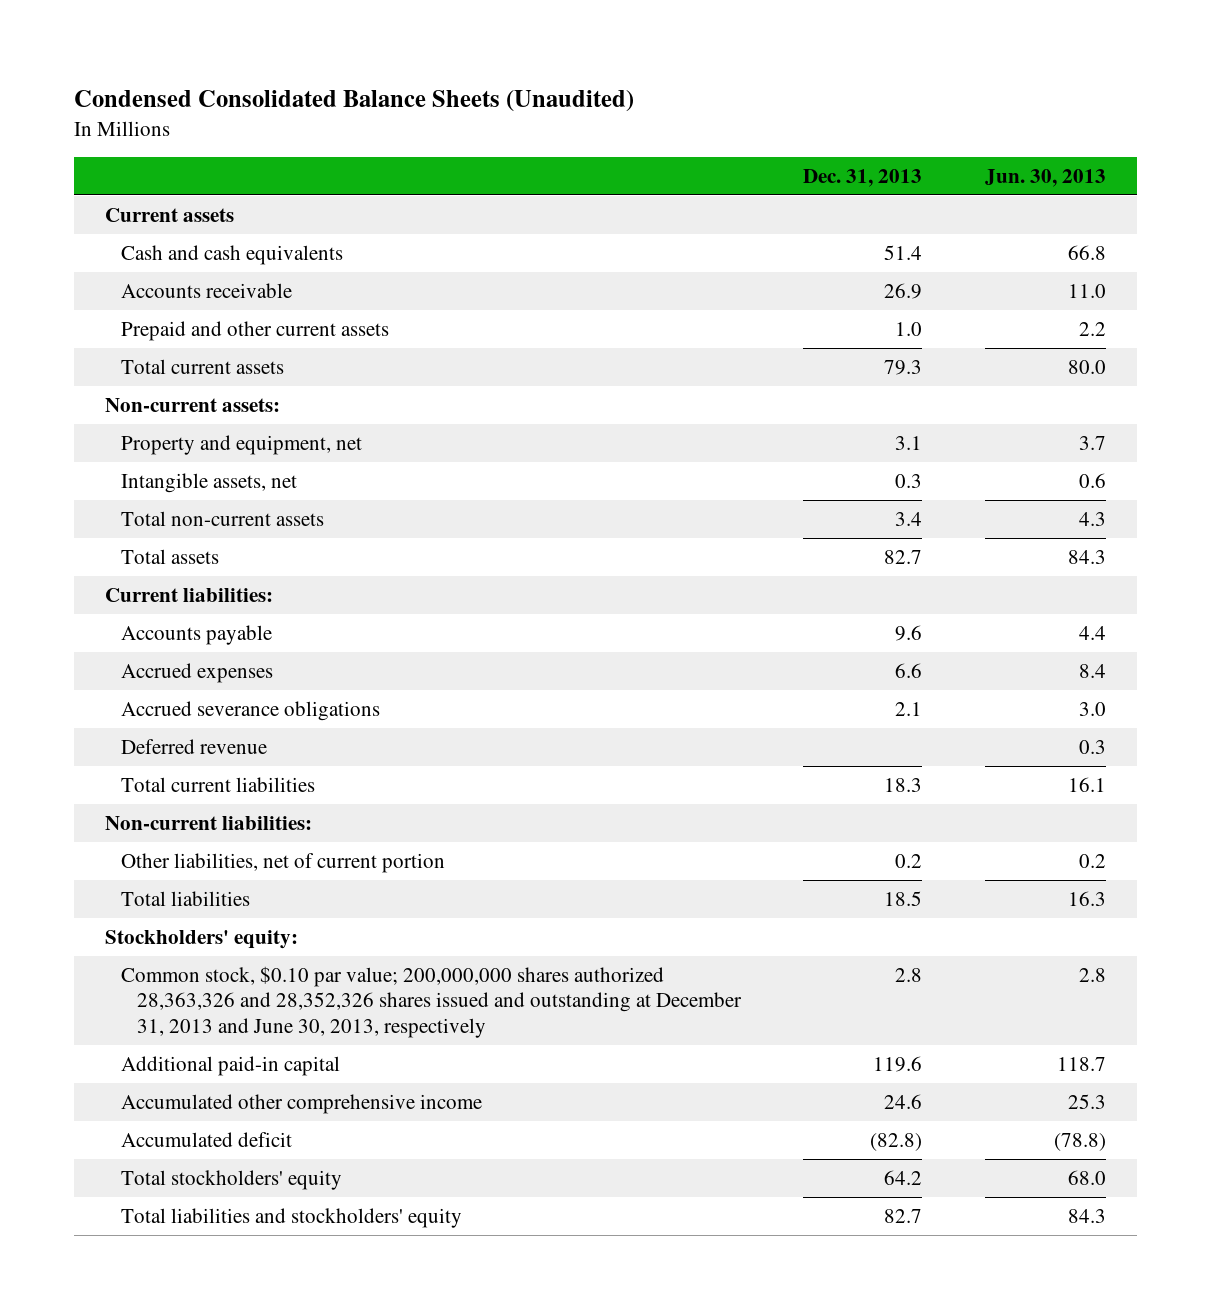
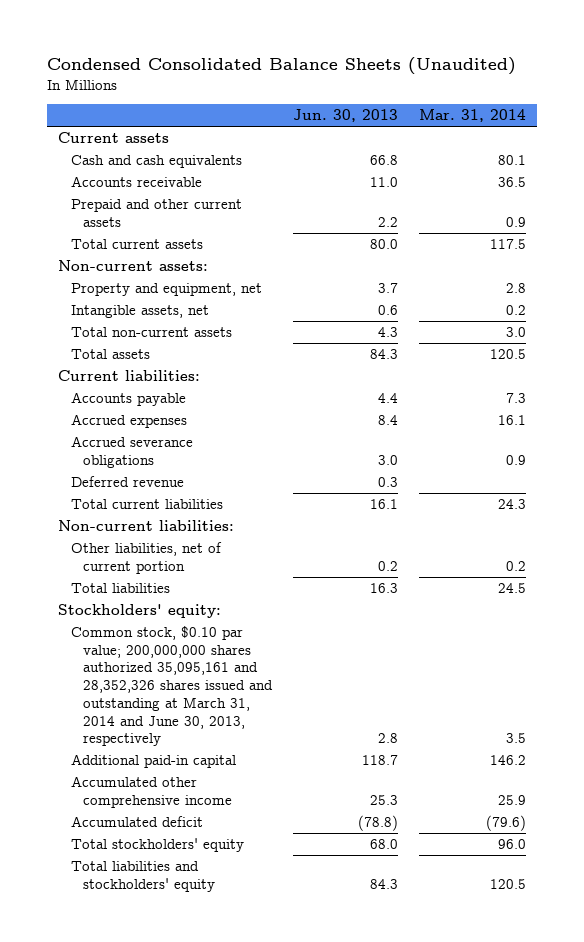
[803,168,923,187] Dec. 31, 2013 -> none
none -> [419,109,527,123] Mar. 31, 2014
[120,966,742,1038] Common stock, $0.10 par value; 200,000,000 shares authorized 28,363,326 and 28,352,326 shares issued and outstanding at December 31, 2013 and June 30, 2013, respectively -> [70,625,274,747] Common stock, $0.10 par value; 200,000,000 shares authorized 35,095,161 and 28,352,326 shares issued and outstanding at March 31, 2014 and June 30, 2013, respectively

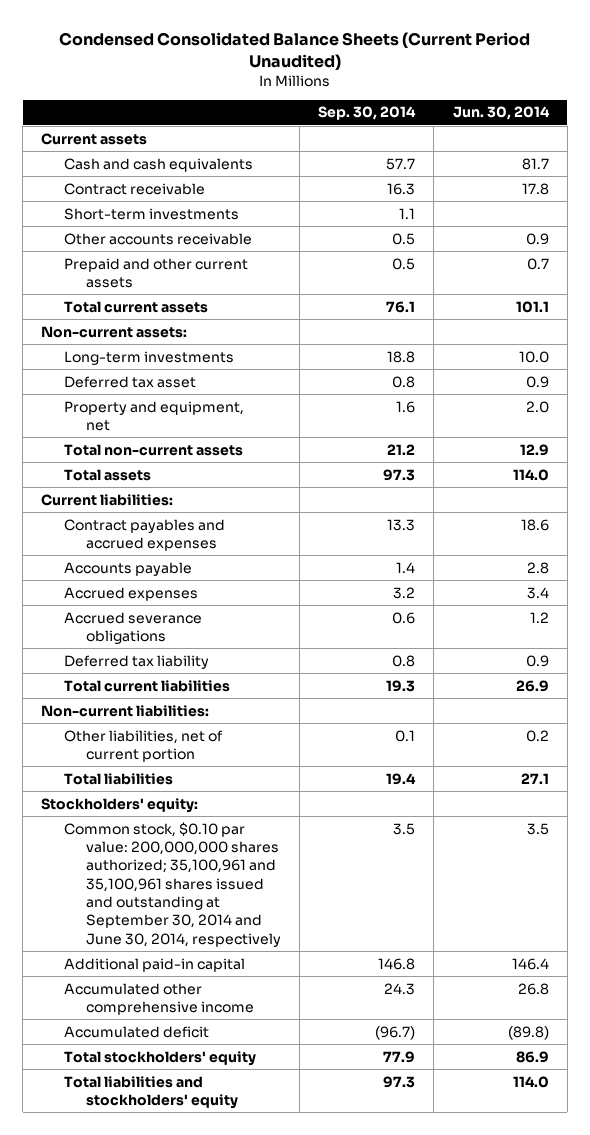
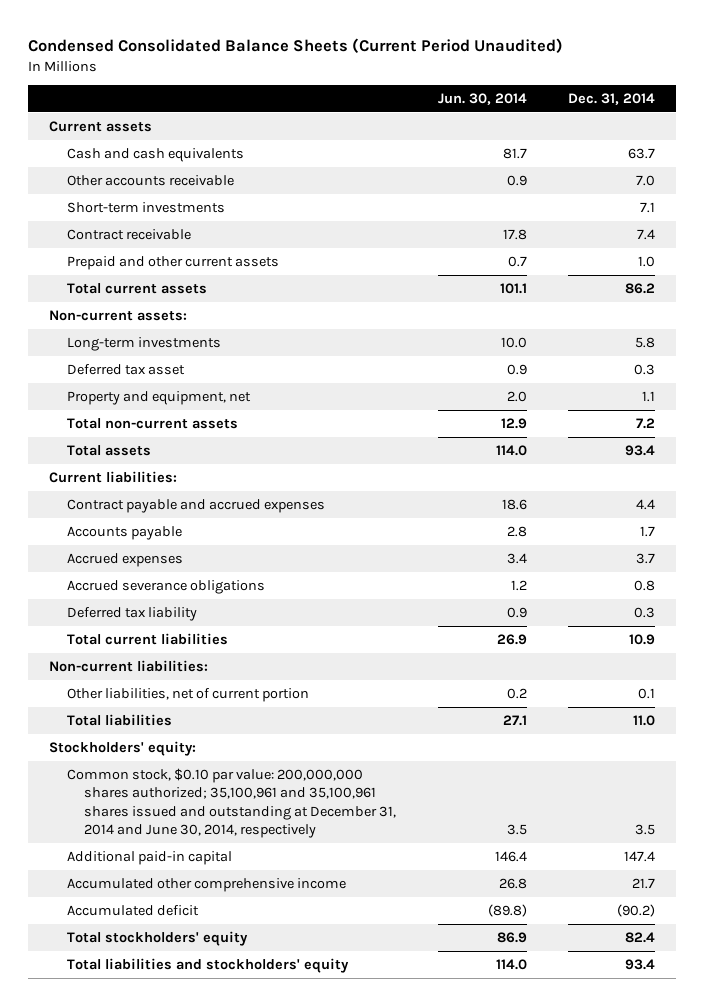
[318,106,417,121] Sep. 30, 2014 -> none
none -> [568,93,656,106] Dec. 31, 2014
[63,207,239,220] Short-term investments -> [66,201,225,213] Short-term investments
[63,182,205,195] Contract receivable -> [66,228,191,240] Contract receivable
[63,518,225,551] Contract payables and accrued expenses -> [66,498,325,513] Contract payable and accrued expenses
[63,821,282,947] Common stock, $0.10 par value: 200,000,000 shares authorized; 35,100,961 and 35,100,961 shares issued and outstanding at September 30, 2014 and June 30, 2014, respectively -> [66,767,397,839] Common stock, $0.10 par value: 200,000,000 shares authorized; 35,100,961 and 35,100,961 shares issued and outstanding at December 31, 2014 and June 30, 2014, respectively

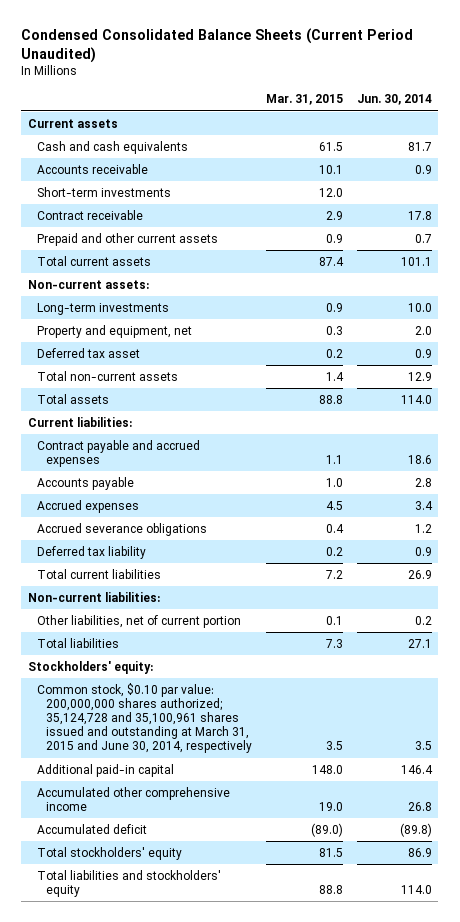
[568,93,656,106] Dec. 31, 2014 -> none
none -> [265,94,343,106] Mar. 31, 2015
[66,174,234,186] Other accounts receivable -> [37,163,149,174] Accounts receivable
[66,363,185,375] Deferred tax asset -> [37,347,141,358] Deferred tax asset
[66,767,397,839] Common stock, $0.10 par value: 200,000,000 shares authorized; 35,100,961 and 35,100,961 shares issued and outstanding at December 31, 2014 and June 30, 2014, respectively -> [37,682,253,754] Common stock, $0.10 par value: 200,000,000 shares authorized; 35,124,728 and 35,100,961 shares issued and outstanding at March 31, 2015 and June 30, 2014, respectively

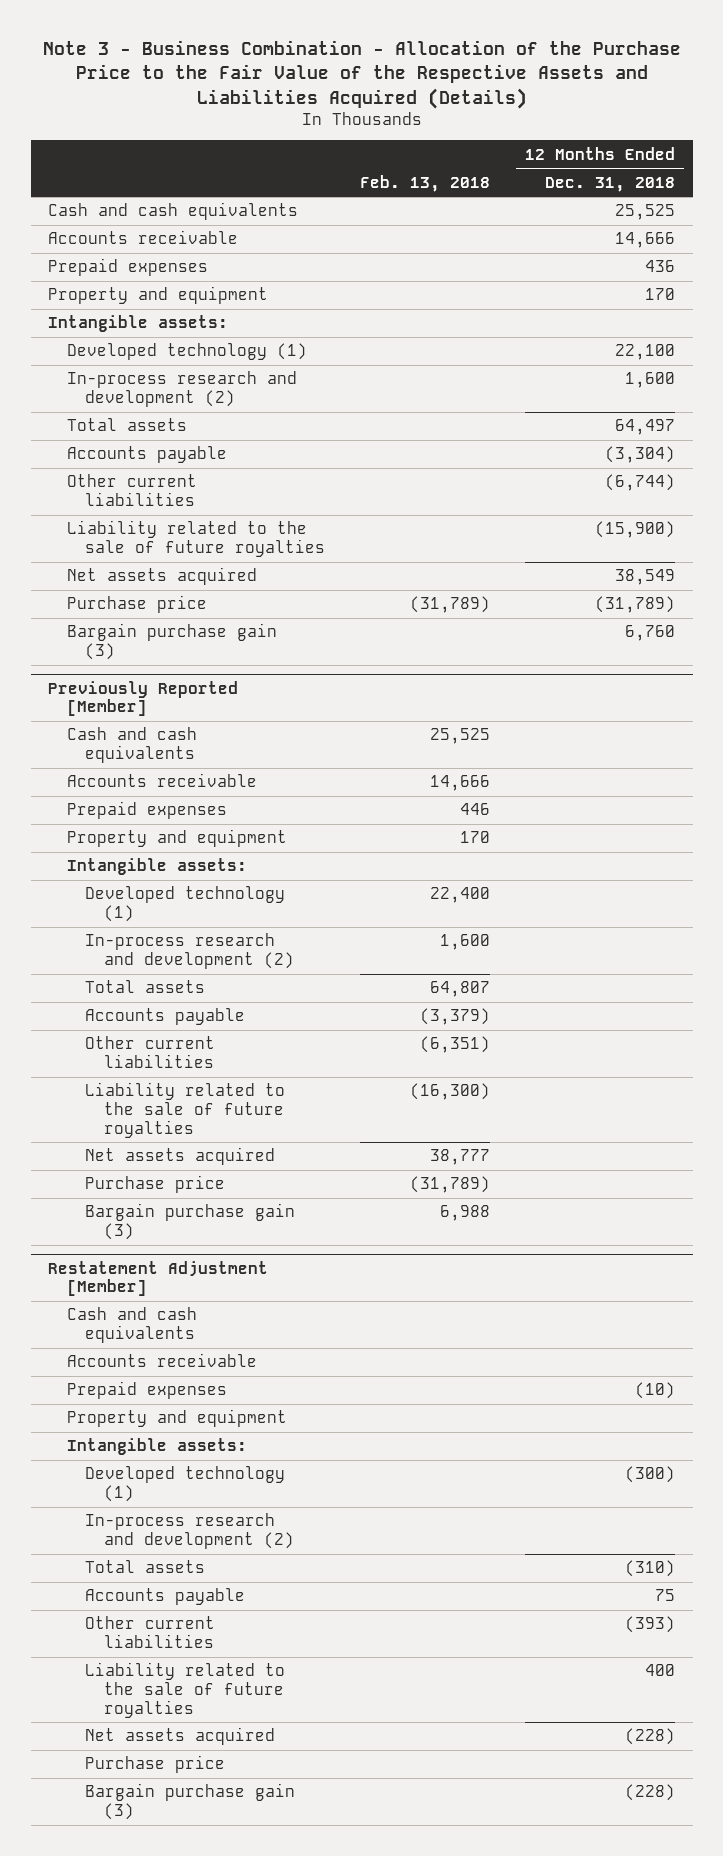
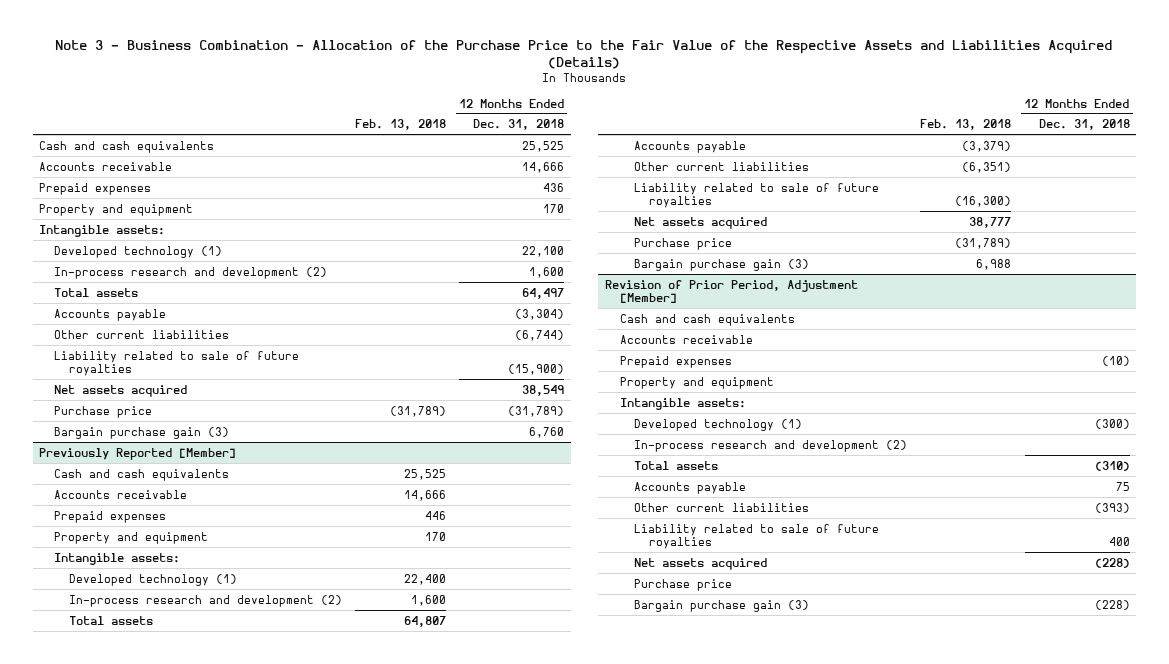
[66,520,326,558] Liability related to the sale of future royalties -> [54,350,300,376] Liability related to sale of future royalties
[85,1082,286,1138] Liability related to the sale of future royalties -> [634,182,880,208] Liability related to sale of future royalties
[48,1260,269,1297] Restatement Adjustment [Member] -> [604,279,858,303] Revision of Prior Period, Adjustment [Member]
[85,1662,286,1718] Liability related to the sale of future royalties -> [634,523,880,549] Liability related to sale of future royalties

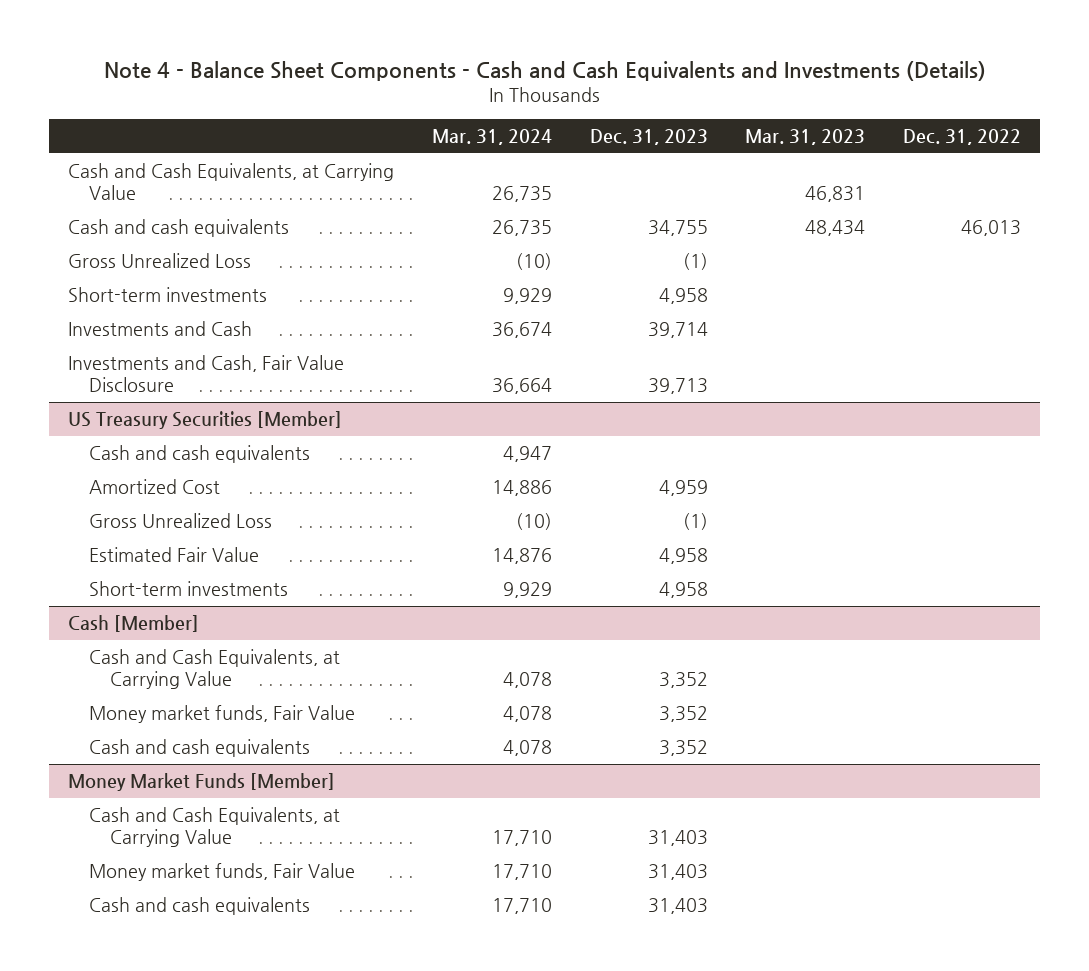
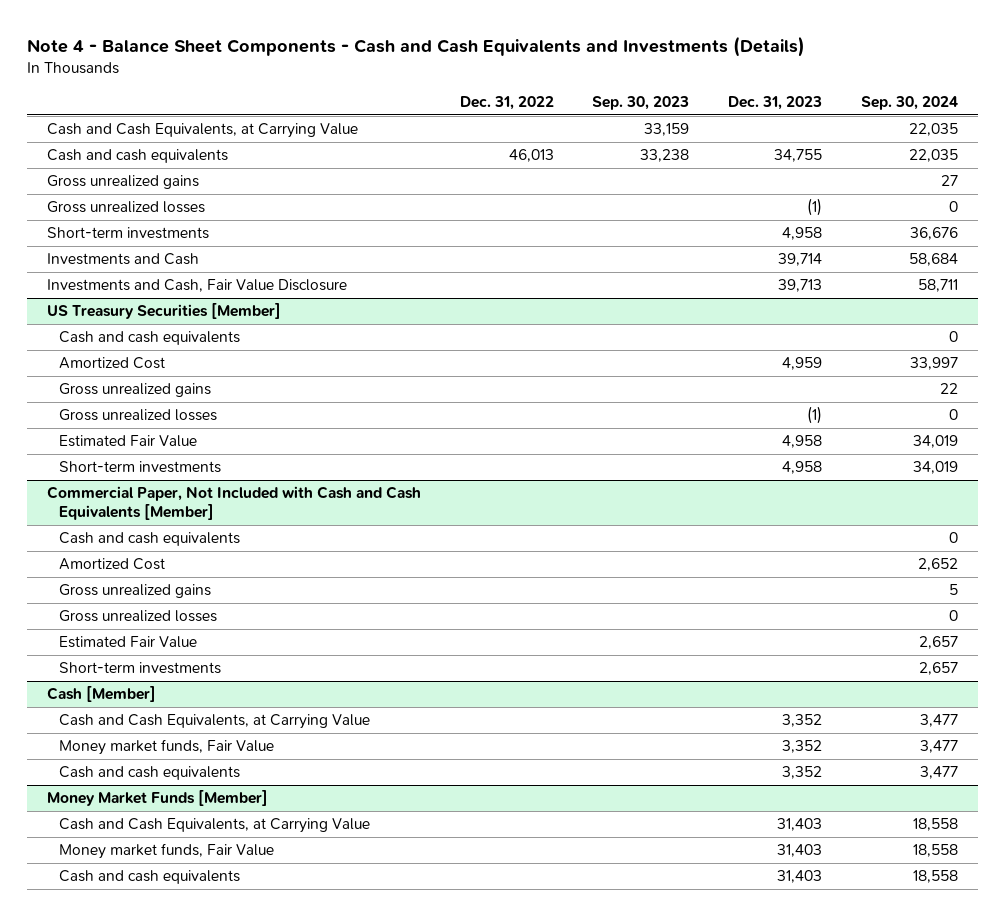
[431,129,552,146] Mar. 31, 2024 -> none
[745,129,866,146] Mar. 31, 2023 -> none
none -> [592,95,690,110] Sep. 30, 2023
none -> [861,95,959,110] Sep. 30, 2024
none -> [46,175,199,190] Gross unrealized gains
[67,253,251,269] Gross Unrealized Loss -> [46,201,205,214] Gross unrealized losses
none -> [59,383,212,398] Gross unrealized gains
[88,513,272,529] Gross Unrealized Loss -> [59,409,218,422] Gross unrealized losses
none -> [46,486,421,521] Commercial Paper, Not Included with Cash and Cash Equivalents [Member]
none -> [59,532,241,547] Cash and cash equivalents
none -> [59,558,166,571] Amortized Cost
none -> [59,584,212,599] Gross unrealized gains
none -> [59,610,218,623] Gross unrealized losses
none -> [59,636,198,649] Estimated Fair Value
none -> [59,662,222,675] Short-term investments

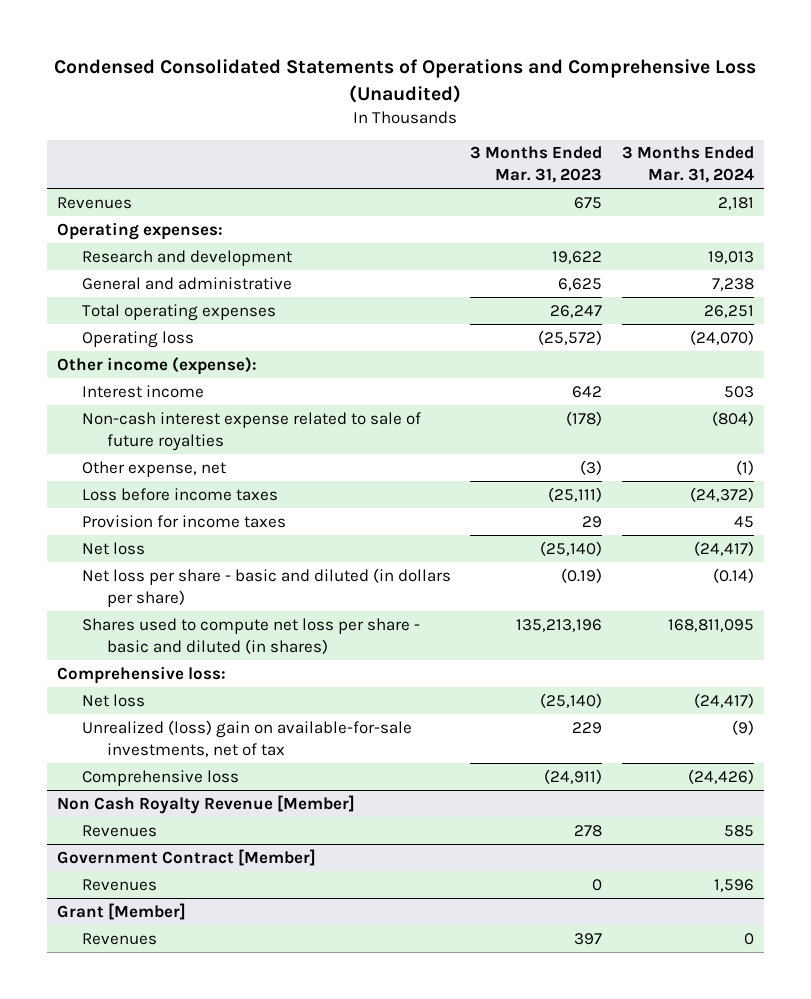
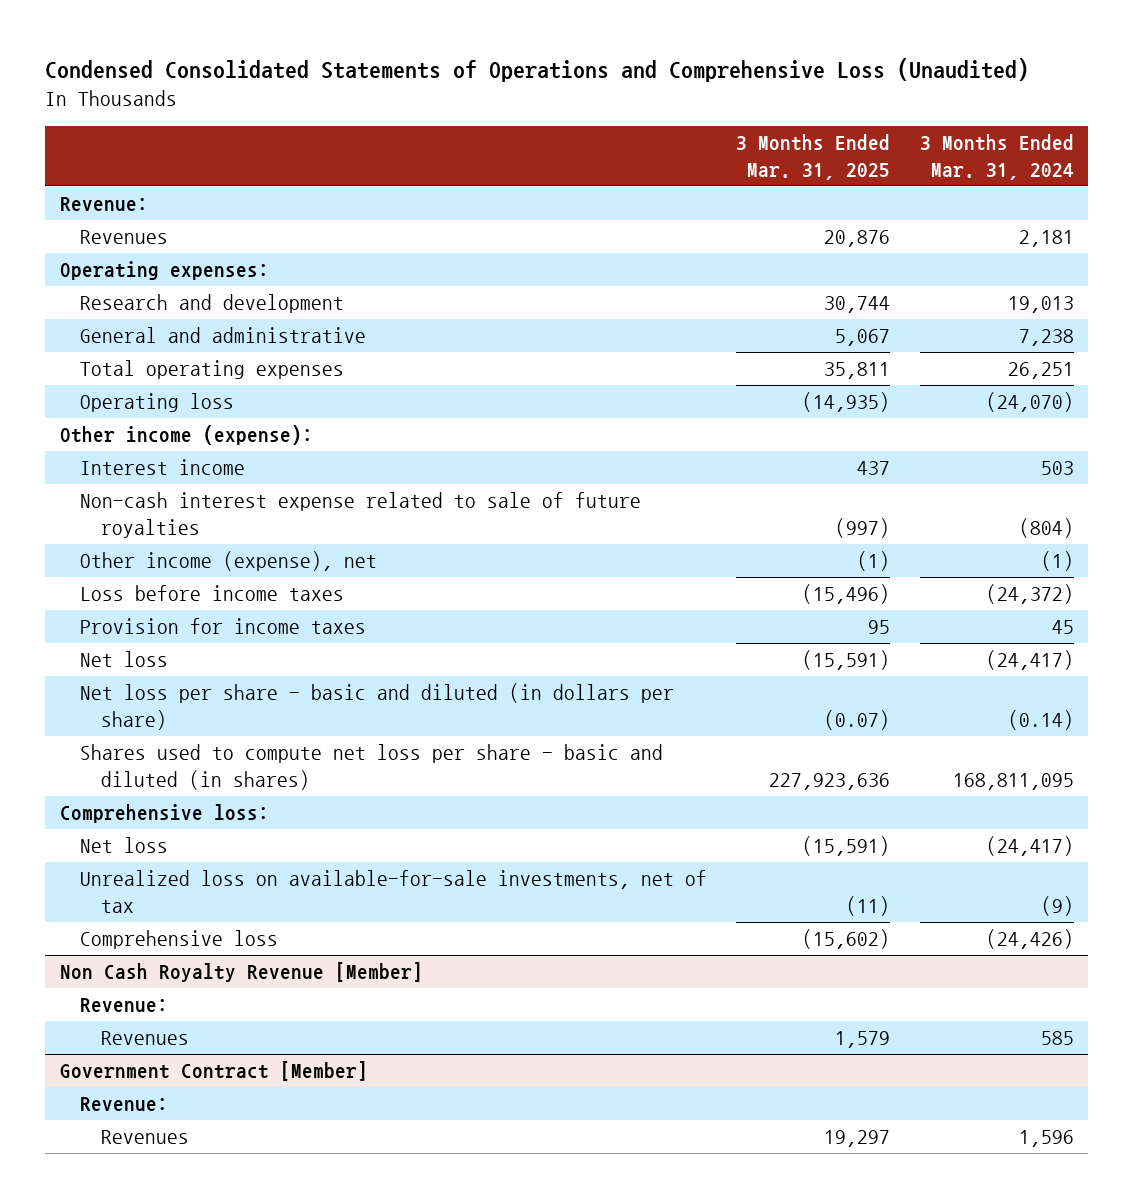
[470,146,603,184] 3 Months Ended Mar. 31, 2023 -> none
none -> [736,134,891,181] 3 Months Ended Mar. 31, 2025
none -> [59,197,148,212] Revenue:
[81,460,226,477] Other expense, net -> [80,551,378,572] Other income (expense), net
[81,719,412,757] Unrealized (loss) gain on available-for-sale investments, net of tax -> [80,870,708,913] Unrealized loss on available-for-sale investments, net of tax
none -> [80,998,169,1013] Revenue:
none -> [80,1097,169,1112] Revenue:
[56,902,186,920] Grant [Member] -> none
[81,932,157,945] Revenues -> none

